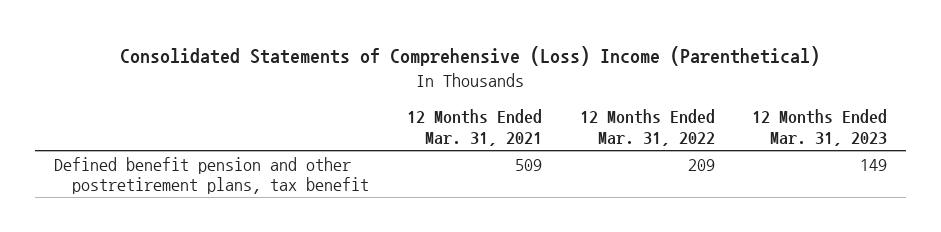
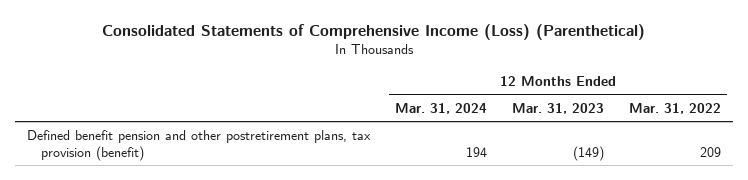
[120,46,821,67] Consolidated Statements of Comprehensive (Loss) Income (Parenthetical) -> [101,23,645,40] Consolidated Statements of Comprehensive Income (Loss) (Parenthetical)
[407,109,543,146] 12 Months Ended Mar. 31, 2021 -> none
none -> [395,102,488,114] Mar. 31, 2024
[53,156,370,195] Defined benefit pension and other postretirement plans, tax benefit -> [27,130,372,161] Defined benefit pension and other postretirement plans, tax provision (benefit)
[860,158,888,171] 149 -> [572,145,604,161] (149)

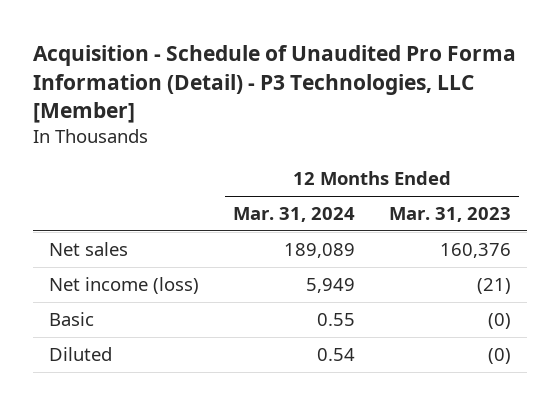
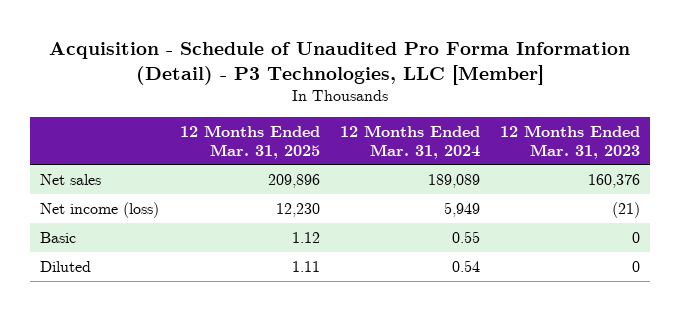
none -> [179,124,320,159] 12 Months Ended Mar. 31, 2025
[487,312,511,329] (0) -> [631,231,640,243] 0
[487,347,511,364] (0) -> [631,260,640,272] 0

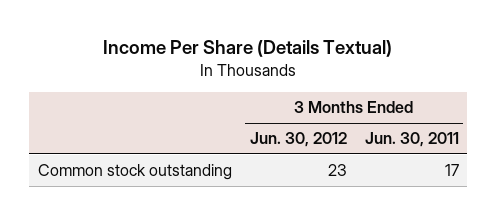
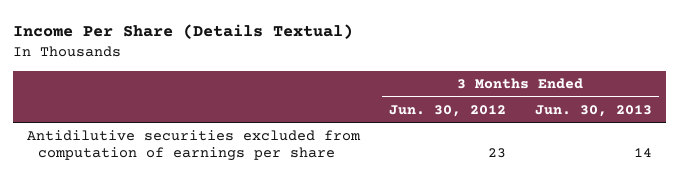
[364,132,459,148] Jun. 30, 2011 -> none
none -> [534,104,652,117] Jun. 30, 2013
[38,164,233,181] Common stock outstanding -> [27,130,362,162] Antidilutive securities excluded from computation of earnings per share

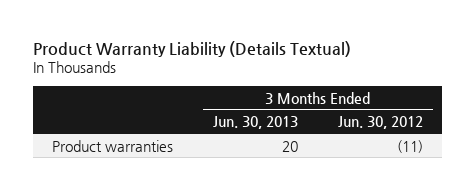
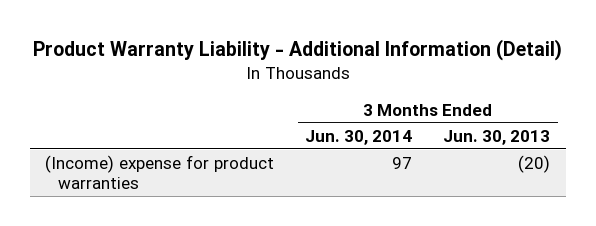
[32,40,351,57] Product Warranty Liability (Details Textual) -> [32,39,562,62] Product Warranty Liability - Additional Information (Detail)
[337,116,423,130] Jun. 30, 2012 -> none
none -> [305,129,413,145] Jun. 30, 2014
[52,139,174,152] Product warranties -> [45,155,275,190] (Income) expense for product warranties
[282,140,299,152] 20 -> [518,155,551,174] (20)

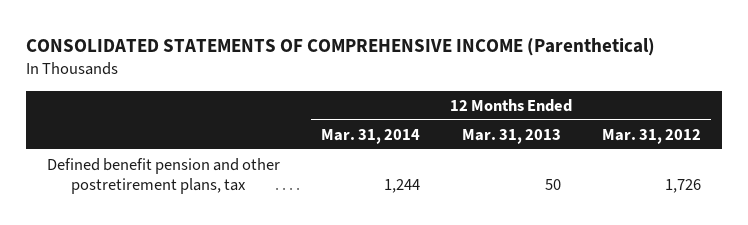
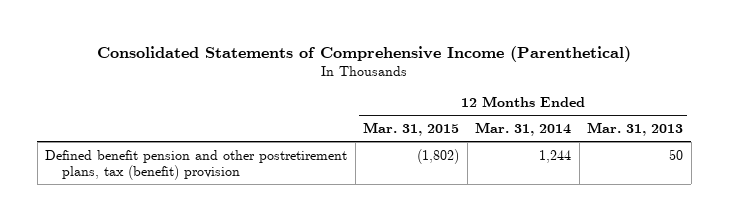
[25,37,655,56] CONSOLIDATED STATEMENTS OF COMPREHENSIVE INCOME (Parenthetical) -> [97,45,632,62] Consolidated Statements of Comprehensive Income (Parenthetical)
[601,128,701,144] Mar. 31, 2012 -> none
none -> [363,121,460,136] Mar. 31, 2015
[46,157,280,194] Defined benefit pension and other postretirement plans, tax -> [45,149,348,180] Defined benefit pension and other postretirement plans, tax (benefit) provision

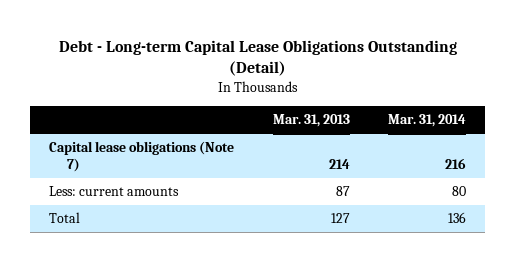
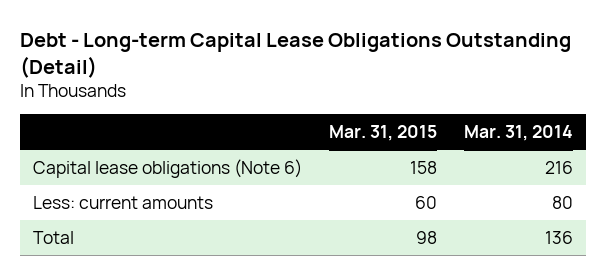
[272,114,350,128] Mar. 31, 2013 -> none
none -> [328,124,437,141] Mar. 31, 2015
[49,141,235,173] Capital lease obligations (Note 7) -> [33,158,303,178] Capital lease obligations (Note 6)

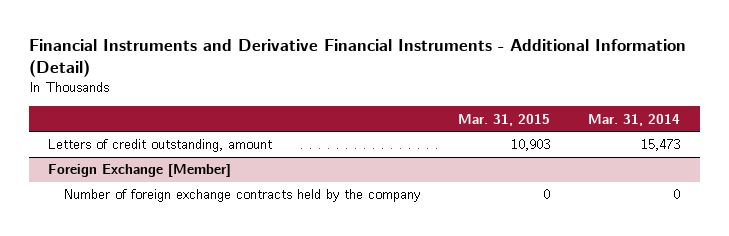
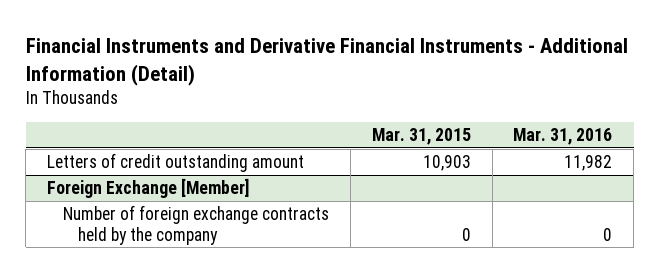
[588,113,681,126] Mar. 31, 2014 -> none
none -> [513,128,613,146] Mar. 31, 2016
[48,139,273,153] Letters of credit outstanding, amount -> [47,153,305,173] Letters of credit outstanding amount

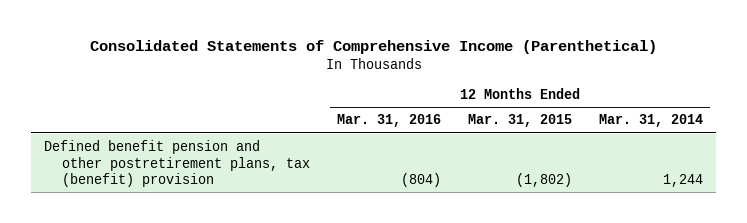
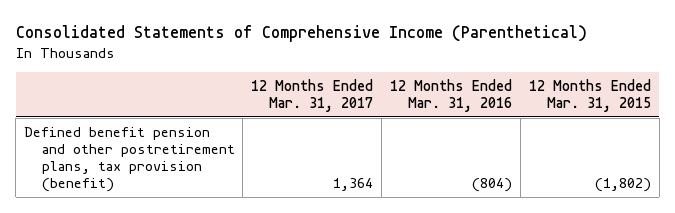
[598,114,703,128] Mar. 31, 2014 -> none
none -> [251,78,374,112] 12 Months Ended Mar. 31, 2017
[44,139,310,188] Defined benefit pension and other postretirement plans, tax (benefit) provision -> [24,126,235,192] Defined benefit pension and other postretirement plans, tax provision (benefit)

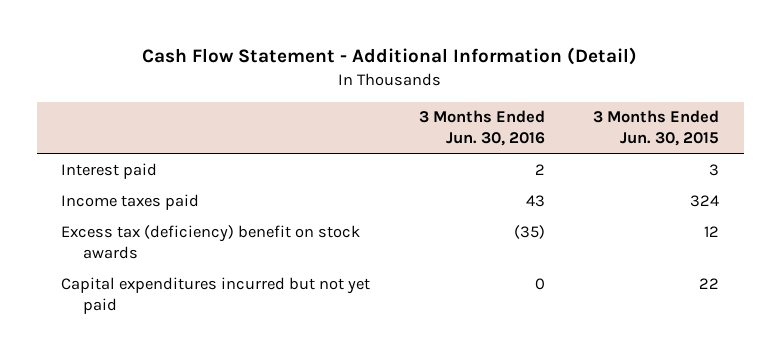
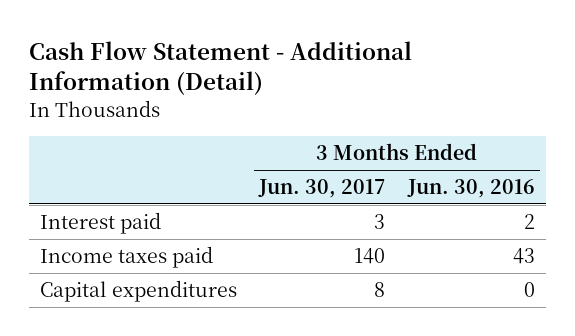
[593,110,720,147] 3 Months Ended Jun. 30, 2015 -> none
none -> [258,179,386,199] Jun. 30, 2017
[60,224,360,259] Excess tax (deficiency) benefit on stock awards -> none
[60,276,370,314] Capital expenditures incurred but not yet paid -> [40,280,238,303] Capital expenditures

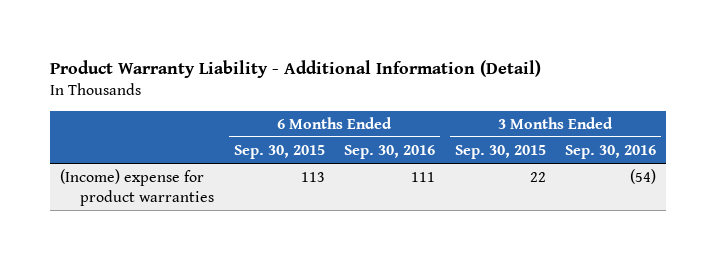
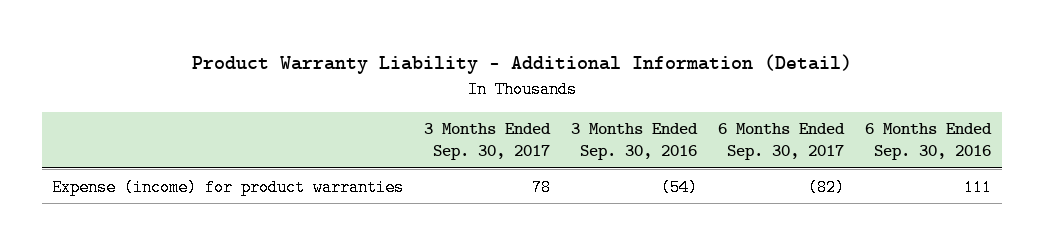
[233,144,325,159] Sep. 30, 2015 -> none
[454,144,546,159] Sep. 30, 2015 -> none
none -> [424,123,552,161] 3 Months Ended Sep. 30, 2017
none -> [718,123,846,161] 6 Months Ended Sep. 30, 2017
[59,168,215,207] (Income) expense for product warranties -> [52,178,405,196] Expense (income) for product warranties

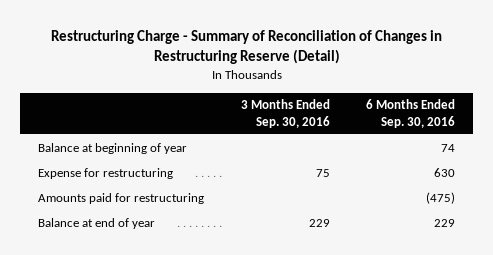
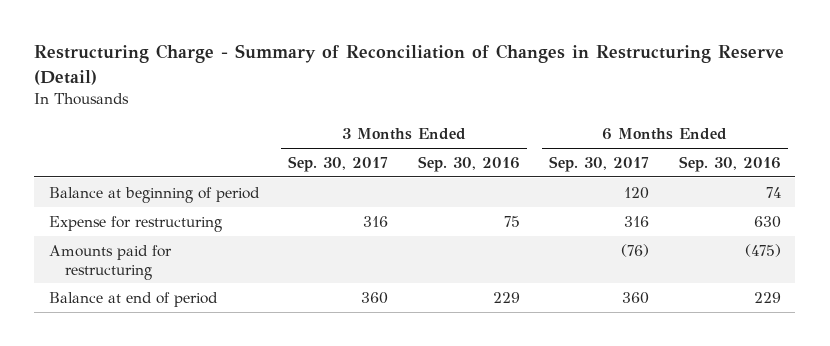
none -> [288,155,389,172] Sep. 30, 2017
none -> [549,155,650,172] Sep. 30, 2017
[38,142,188,154] Balance at beginning of year -> [48,186,260,203] Balance at beginning of period
[38,217,156,229] Balance at end of year -> [48,291,218,307] Balance at end of period

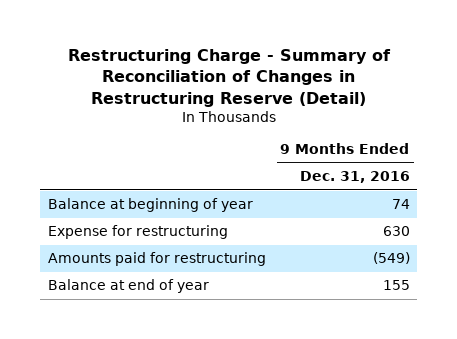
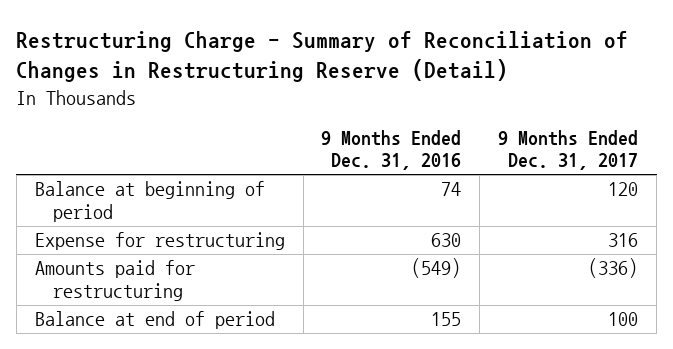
none -> [498,129,639,171] 9 Months Ended Dec. 31, 2017
[47,198,253,213] Balance at beginning of year -> [34,181,265,223] Balance at beginning of period
[47,279,209,294] Balance at end of year -> [34,311,275,330] Balance at end of period

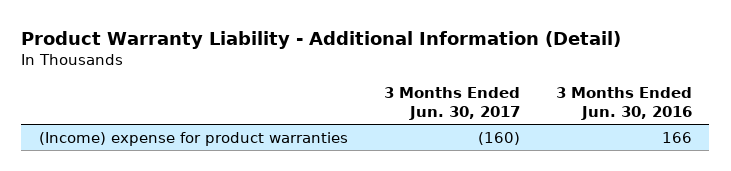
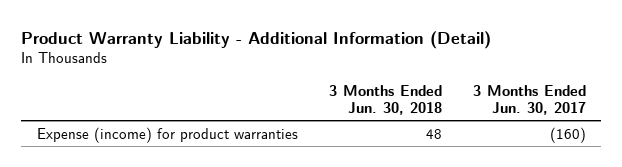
[555,87,692,121] 3 Months Ended Jun. 30, 2016 -> none
none -> [328,84,442,115] 3 Months Ended Jun. 30, 2018
[39,131,349,146] (Income) expense for product warranties -> [36,126,298,143] Expense (income) for product warranties

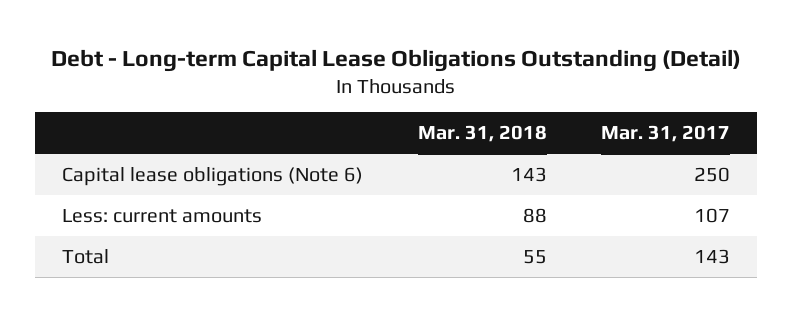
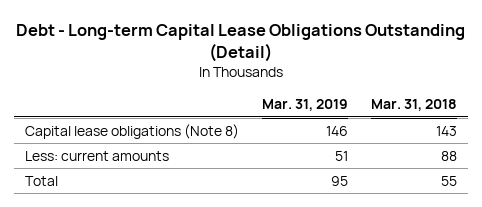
[601,125,731,143] Mar. 31, 2017 -> none
none -> [262,99,349,112] Mar. 31, 2019
[62,166,364,186] Capital lease obligations (Note 6) -> [25,123,240,139] Capital lease obligations (Note 8)

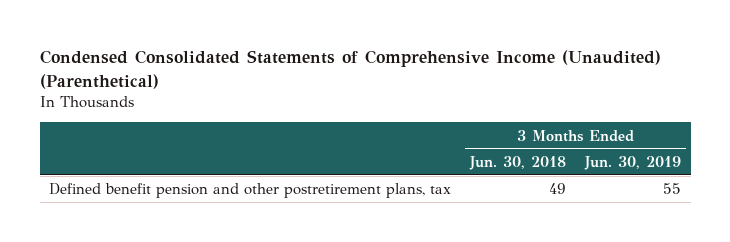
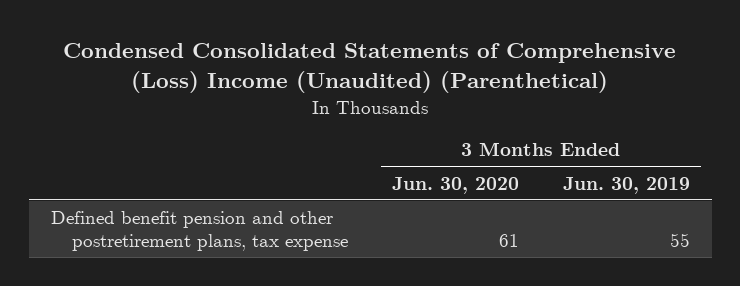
[39,50,661,89] Condensed Consolidated Statements of Comprehensive Income (Unaudited) (Parenthetical) -> [63,43,677,94] Condensed Consolidated Statements of Comprehensive (Loss) Income (Unaudited) (Parenthetical)
[469,155,567,170] Jun. 30, 2018 -> none
none -> [391,176,519,194] Jun. 30, 2020
[49,183,452,199] Defined benefit pension and other postretirement plans, tax -> [50,211,348,251] Defined benefit pension and other postretirement plans, tax expense

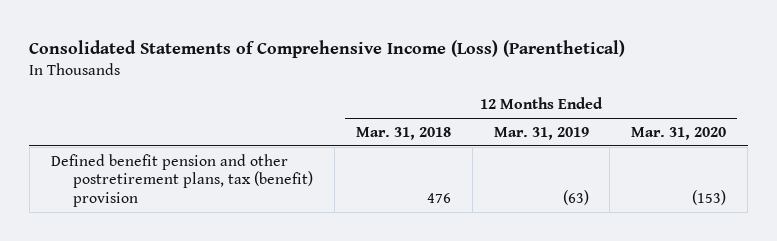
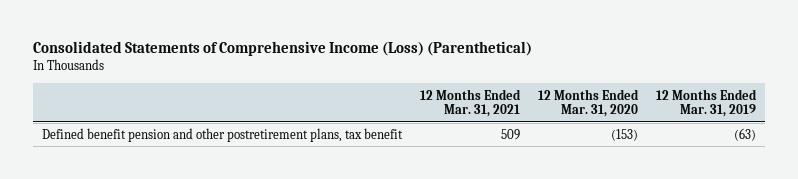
[355,126,451,140] Mar. 31, 2018 -> none
none -> [419,88,521,118] 12 Months Ended Mar. 31, 2021
[50,153,313,208] Defined benefit pension and other postretirement plans, tax (benefit) provision -> [41,128,403,143] Defined benefit pension and other postretirement plans, tax benefit

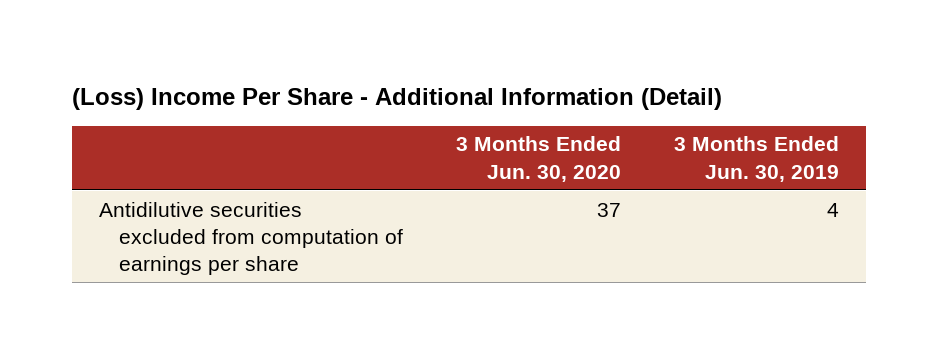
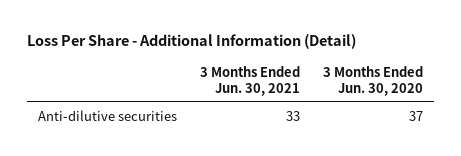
[72,87,723,110] (Loss) Income Per Share - Additional Information (Detail) -> [26,34,356,50] Loss Per Share - Additional Information (Detail)
[674,136,840,182] 3 Months Ended Jun. 30, 2019 -> none
none -> [199,66,300,97] 3 Months Ended Jun. 30, 2021
[99,201,403,275] Antidilutive securities excluded from computation of earnings per share -> [37,109,177,121] Anti-dilutive securities

